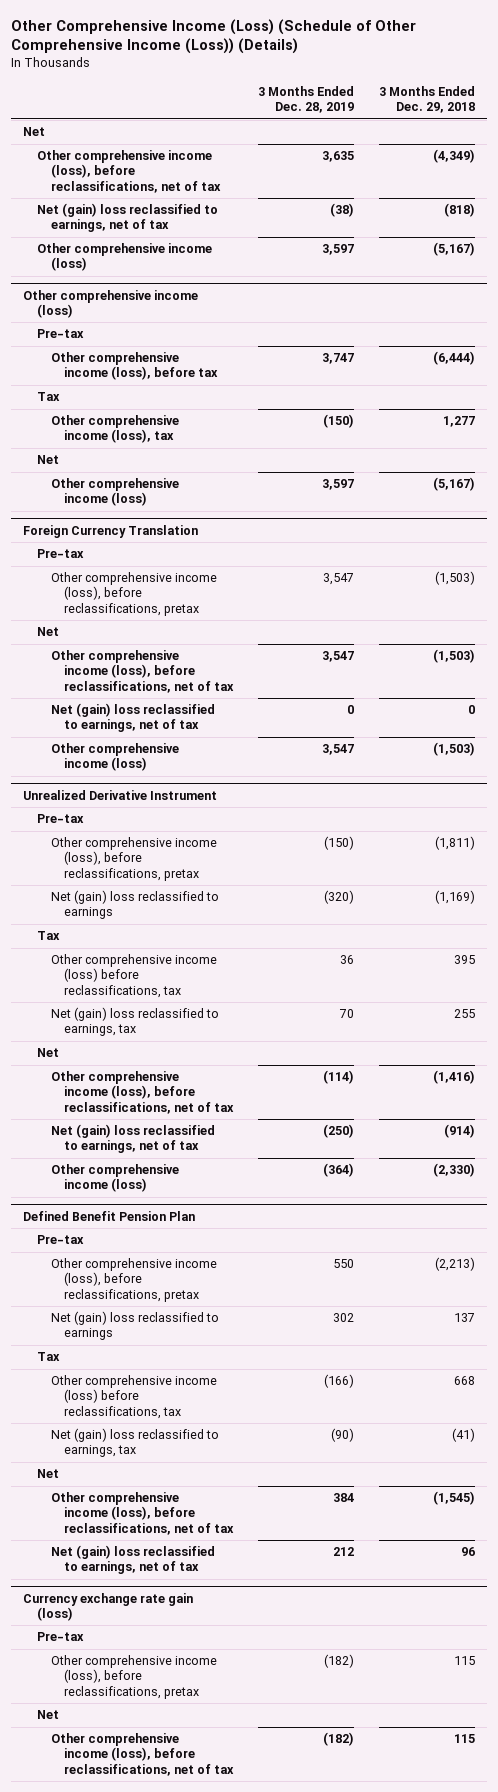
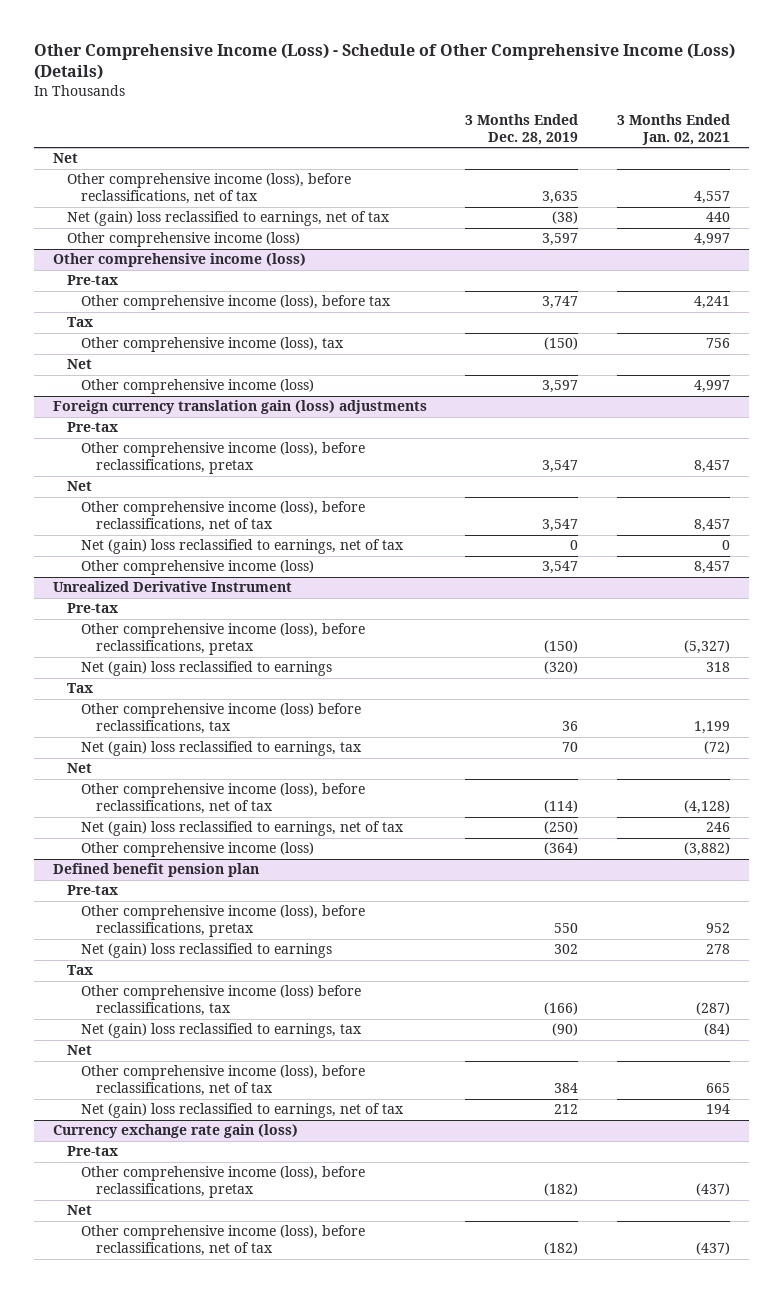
[11,18,417,55] Other Comprehensive Income (Loss) (Schedule of Other Comprehensive Income (Loss)) (Details) -> [34,42,736,80] Other Comprehensive Income (Loss) - Schedule of Other Comprehensive Income (Loss) (Details)
[378,86,475,114] 3 Months Ended Dec. 29, 2018 -> none
none -> [616,113,730,145] 3 Months Ended Jan. 02, 2021
[23,524,199,538] Foreign Currency Translation -> [53,400,428,415] Foreign currency translation gain (loss) adjustments
[23,1210,196,1221] Defined Benefit Pension Plan -> [53,863,260,878] Defined benefit pension plan

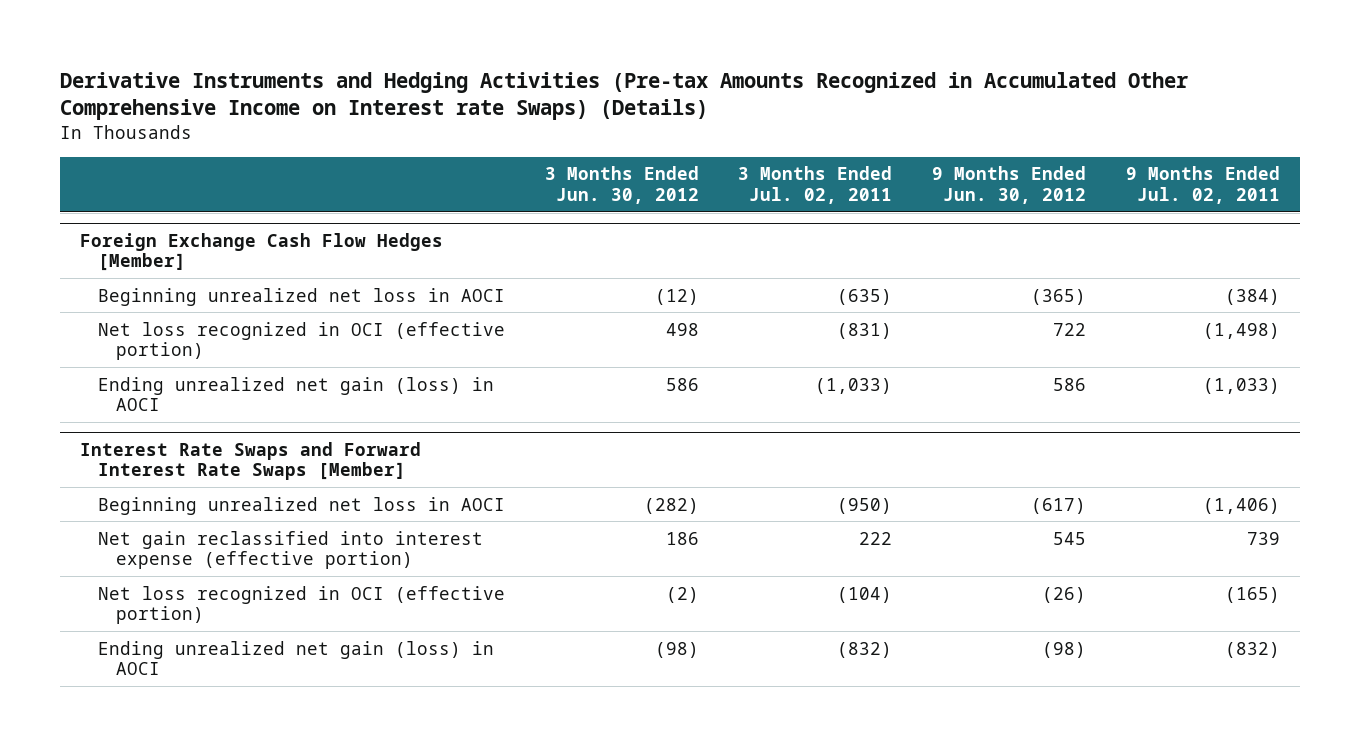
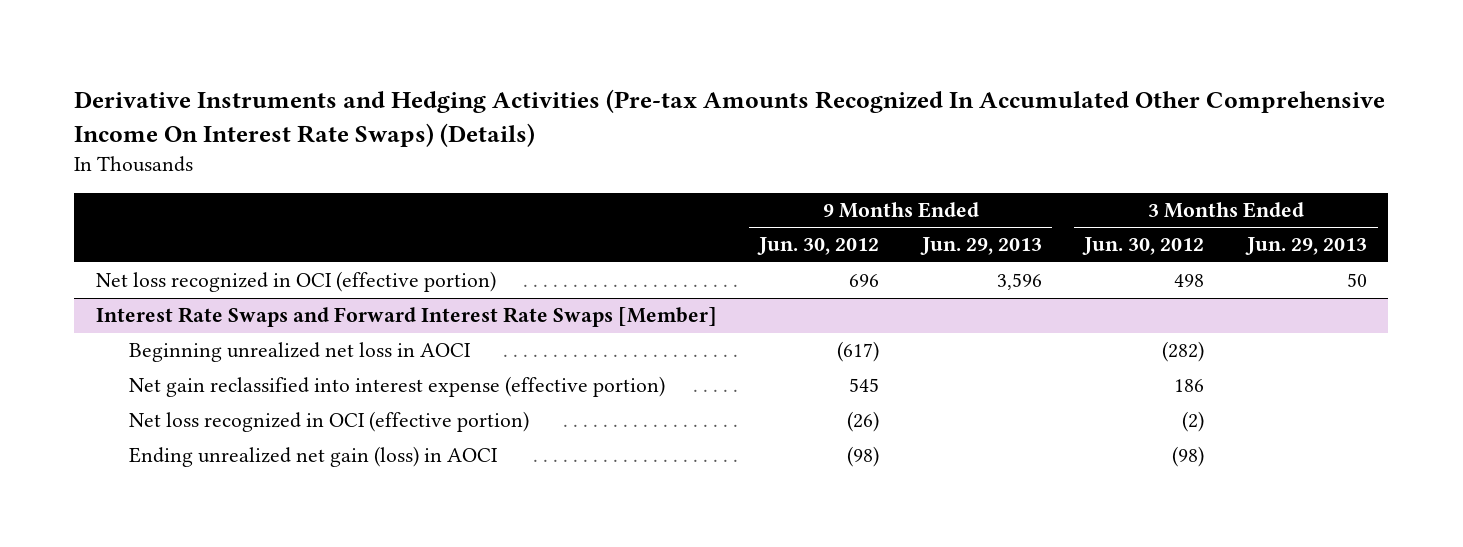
[60,71,1189,121] Derivative Instruments and Hedging Activities (Pre-tax Amounts Recognized in Accumulated Other Comprehensive Income on Interest rate Swaps) (Details) -> [74,89,1386,147] Derivative Instruments and Hedging Activities (Pre-tax Amounts Recognized In Accumulated Other Comprehensive Income On Interest Rate Swaps) (Details)
[738,166,893,204] 3 Months Ended Jul. 02, 2011 -> none
[1125,166,1280,204] 9 Months Ended Jul. 02, 2011 -> none
none -> [919,237,1042,256] Jun. 29, 2013
none -> [1244,237,1367,256] Jun. 29, 2013
[80,232,444,272] Foreign Exchange Cash Flow Hedges [Member] -> none
[97,287,505,306] Beginning unrealized net loss in AOCI -> none
[97,376,494,411] Ending unrealized net gain (loss) in AOCI -> none
[1053,322,1087,336] 722 -> [849,274,880,288] 696

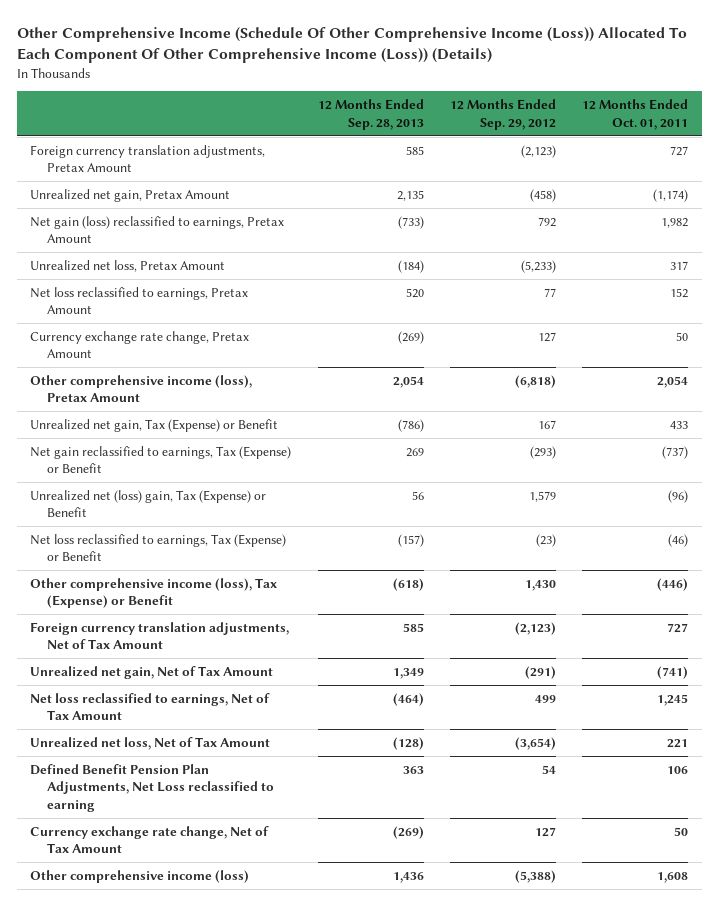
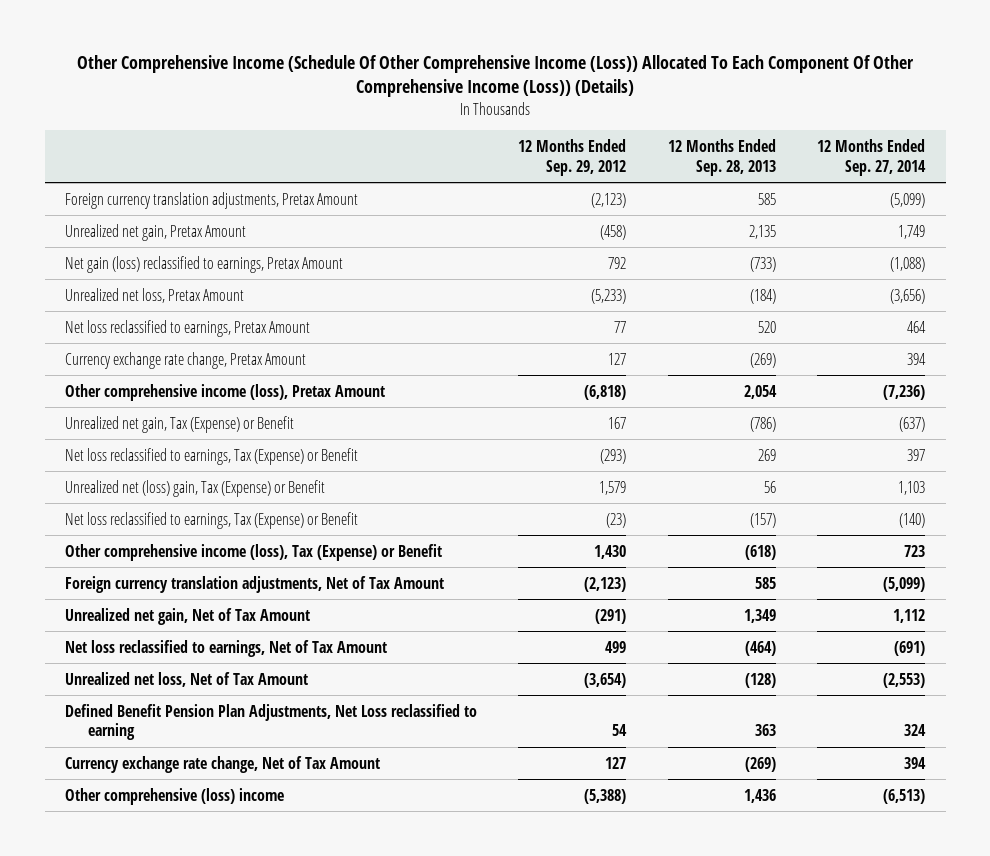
[582,99,689,130] 12 Months Ended Oct. 01, 2011 -> none
none -> [816,139,926,176] 12 Months Ended Sep. 27, 2014
[30,445,292,474] Net gain reclassified to earnings, Tax (Expense) or Benefit -> [65,447,359,465] Net loss reclassified to earnings, Tax (Expense) or Benefit
[30,869,250,883] Other comprehensive income (loss) -> [65,787,285,805] Other comprehensive (loss) income

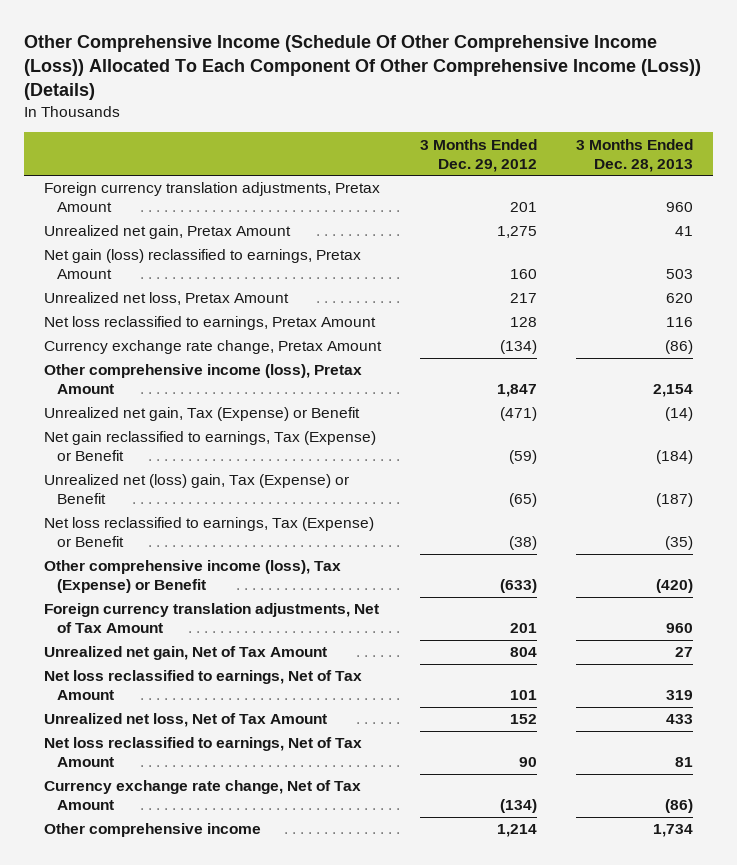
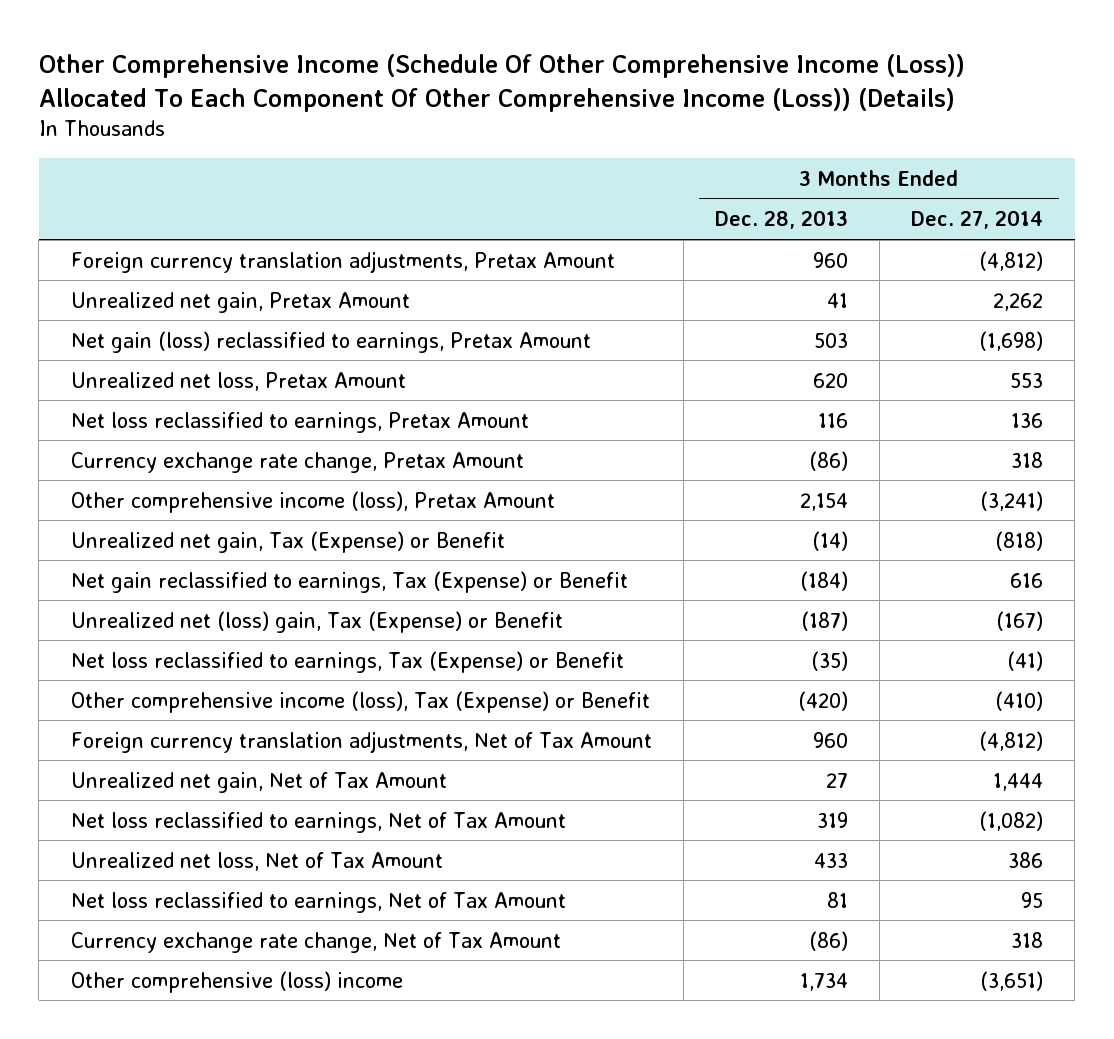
[419,138,537,172] 3 Months Ended Dec. 29, 2012 -> none
none -> [911,210,1044,230] Dec. 27, 2014
[43,823,261,838] Other comprehensive income -> [70,970,403,993] Other comprehensive (loss) income

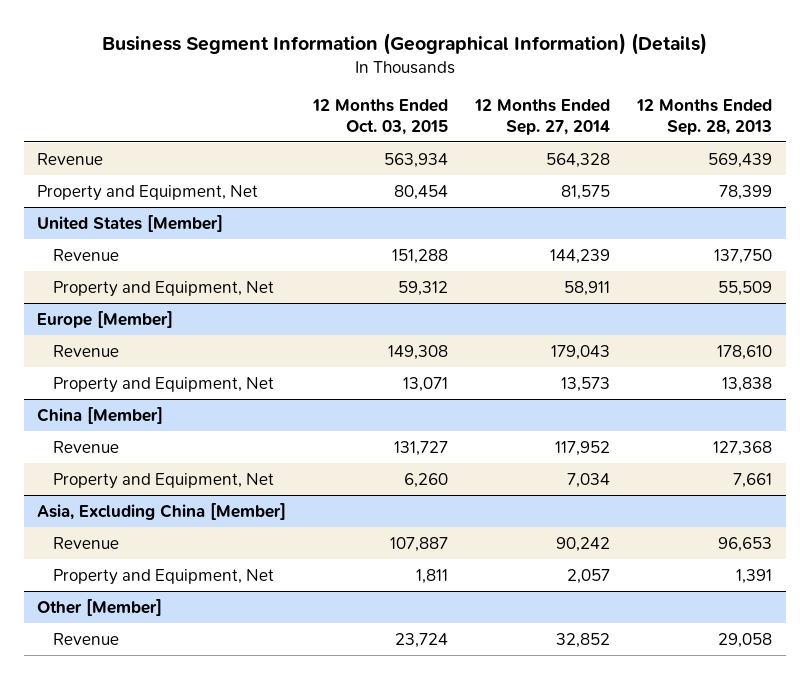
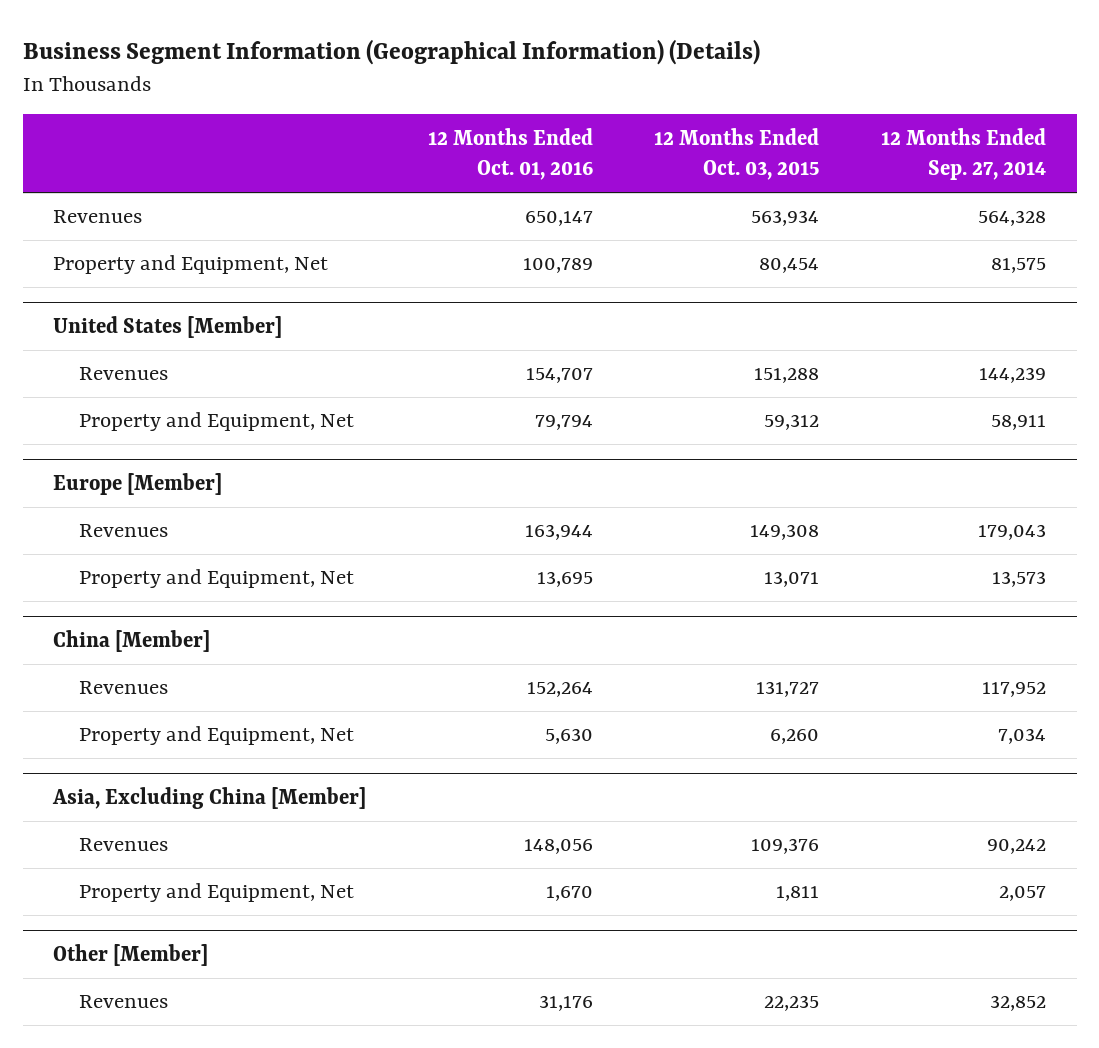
[636,99,773,135] 12 Months Ended Sep. 28, 2013 -> none
none -> [427,127,593,181] 12 Months Ended Oct. 01, 2016
[37,152,104,165] Revenue -> [53,210,143,224] Revenues
[53,248,120,261] Revenue -> [79,367,169,381] Revenues
[53,344,120,357] Revenue -> [79,524,169,538] Revenues
[53,440,120,453] Revenue -> [79,681,169,695] Revenues
[53,536,120,549] Revenue -> none
none -> [79,838,169,852] Revenues
[53,632,120,645] Revenue -> none
none -> [79,995,169,1009] Revenues

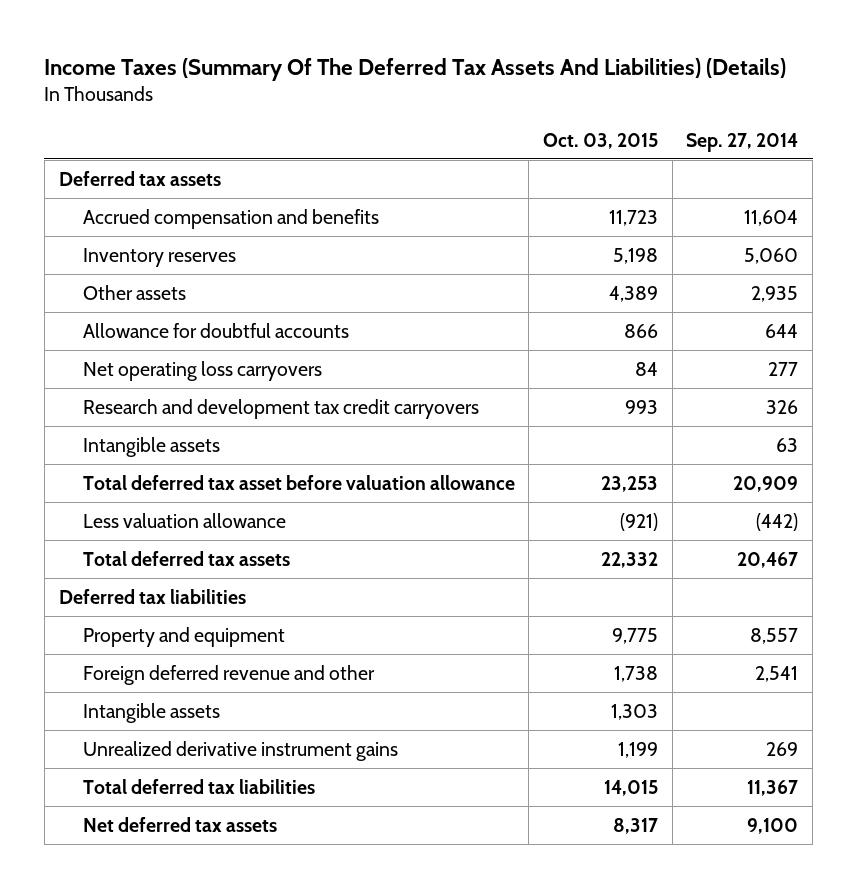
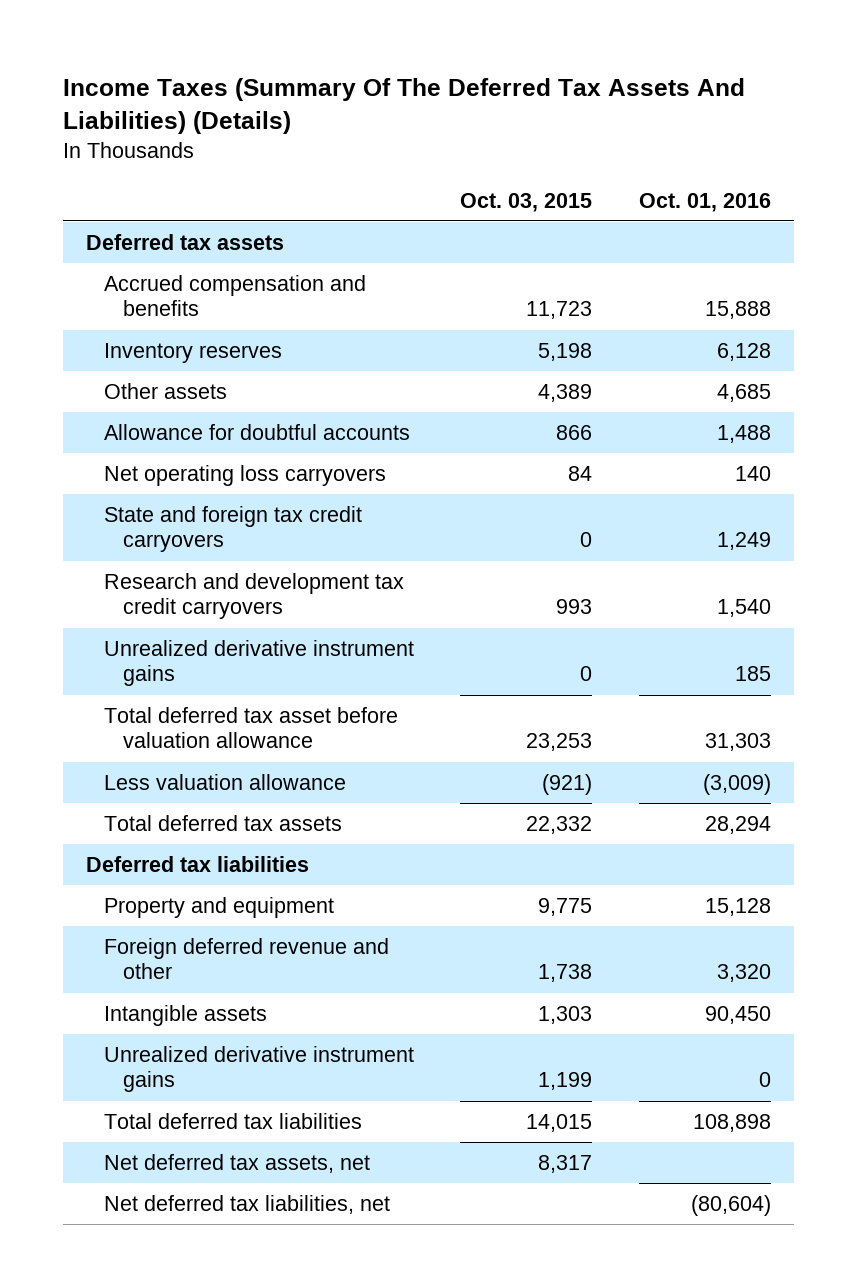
[686,132,799,152] Sep. 27, 2014 -> none
none -> [638,192,771,212] Oct. 01, 2016
none -> [104,506,363,553] State and foreign tax credit carryovers
[82,436,220,457] Intangible assets -> none
none -> [104,640,415,687] Unrealized derivative instrument gains
[82,816,277,832] Net deferred tax assets -> [104,1154,371,1174] Net deferred tax assets, net
none -> [104,1195,391,1215] Net deferred tax liabilities, net

